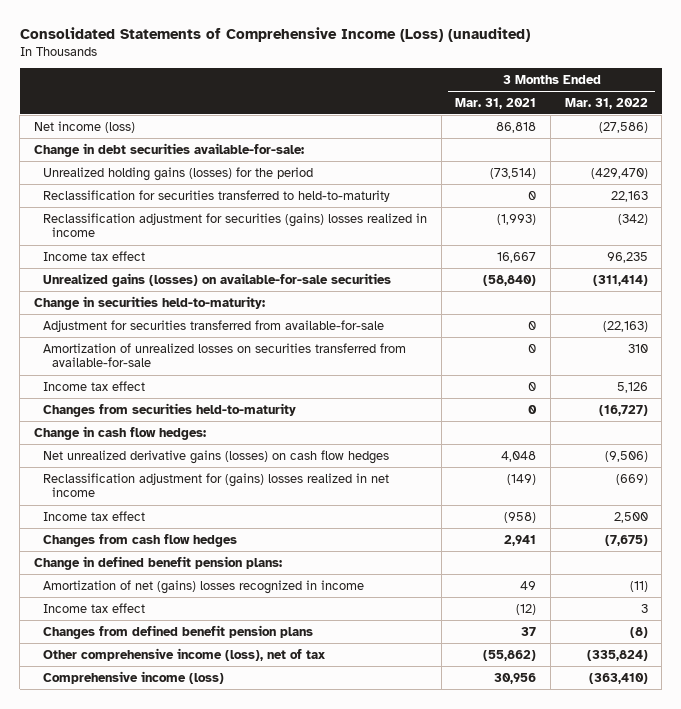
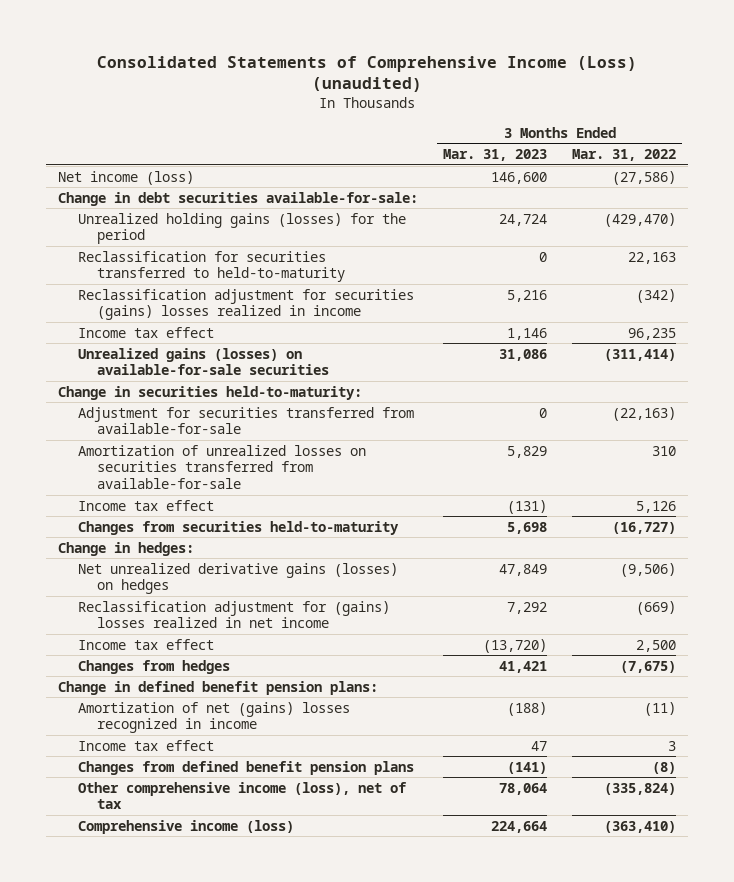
[455,97,537,109] Mar. 31, 2021 -> none
none -> [443,148,548,161] Mar. 31, 2023
[33,425,206,440] Change in cash flow hedges: -> [58,541,195,556] Change in hedges:
[43,449,390,464] Net unrealized derivative gains (losses) on cash flow hedges -> [77,562,398,595] Net unrealized derivative gains (losses) on hedges
[43,533,238,547] Changes from cash flow hedges -> [77,659,230,674] Changes from hedges

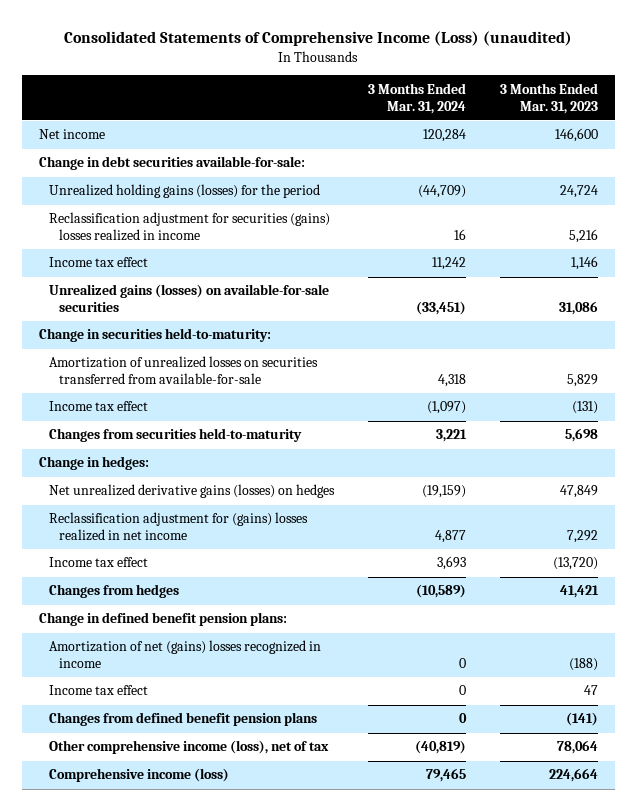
[572,148,677,161] Mar. 31, 2022 -> none
none -> [367,82,466,114] 3 Months Ended Mar. 31, 2024
[58,170,195,185] Net income (loss) -> [38,129,105,140] Net income
[77,250,345,283] Reclassification for securities transferred to held-to-maturity -> none
[77,406,414,435] Adjustment for securities transferred from available-for-sale -> none

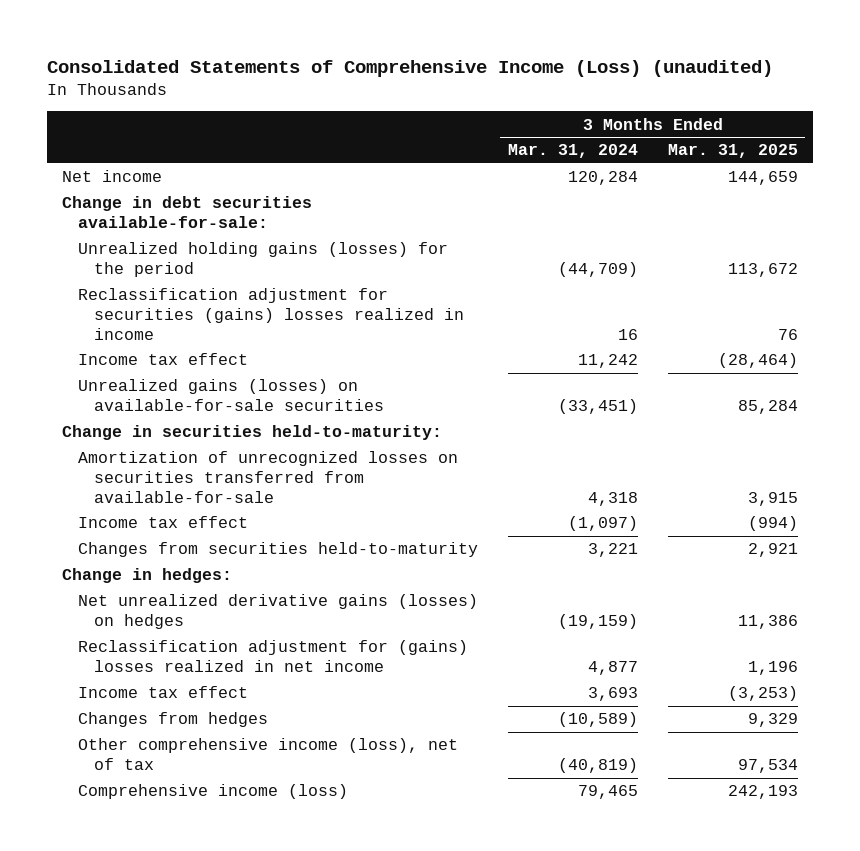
[499,82,598,114] 3 Months Ended Mar. 31, 2023 -> none
none -> [667,144,798,159] Mar. 31, 2025
[49,356,319,385] Amortization of unrealized losses on securities transferred from available-for-sale -> [77,451,458,503] Amortization of unrecognized losses on securities transferred from available-for-sale
[38,612,287,627] Change in defined benefit pension plans: -> none
[49,640,322,669] Amortization of net (gains) losses recognized in income -> none
[49,685,149,696] Income tax effect -> none
[49,712,318,727] Changes from defined benefit pension plans -> none

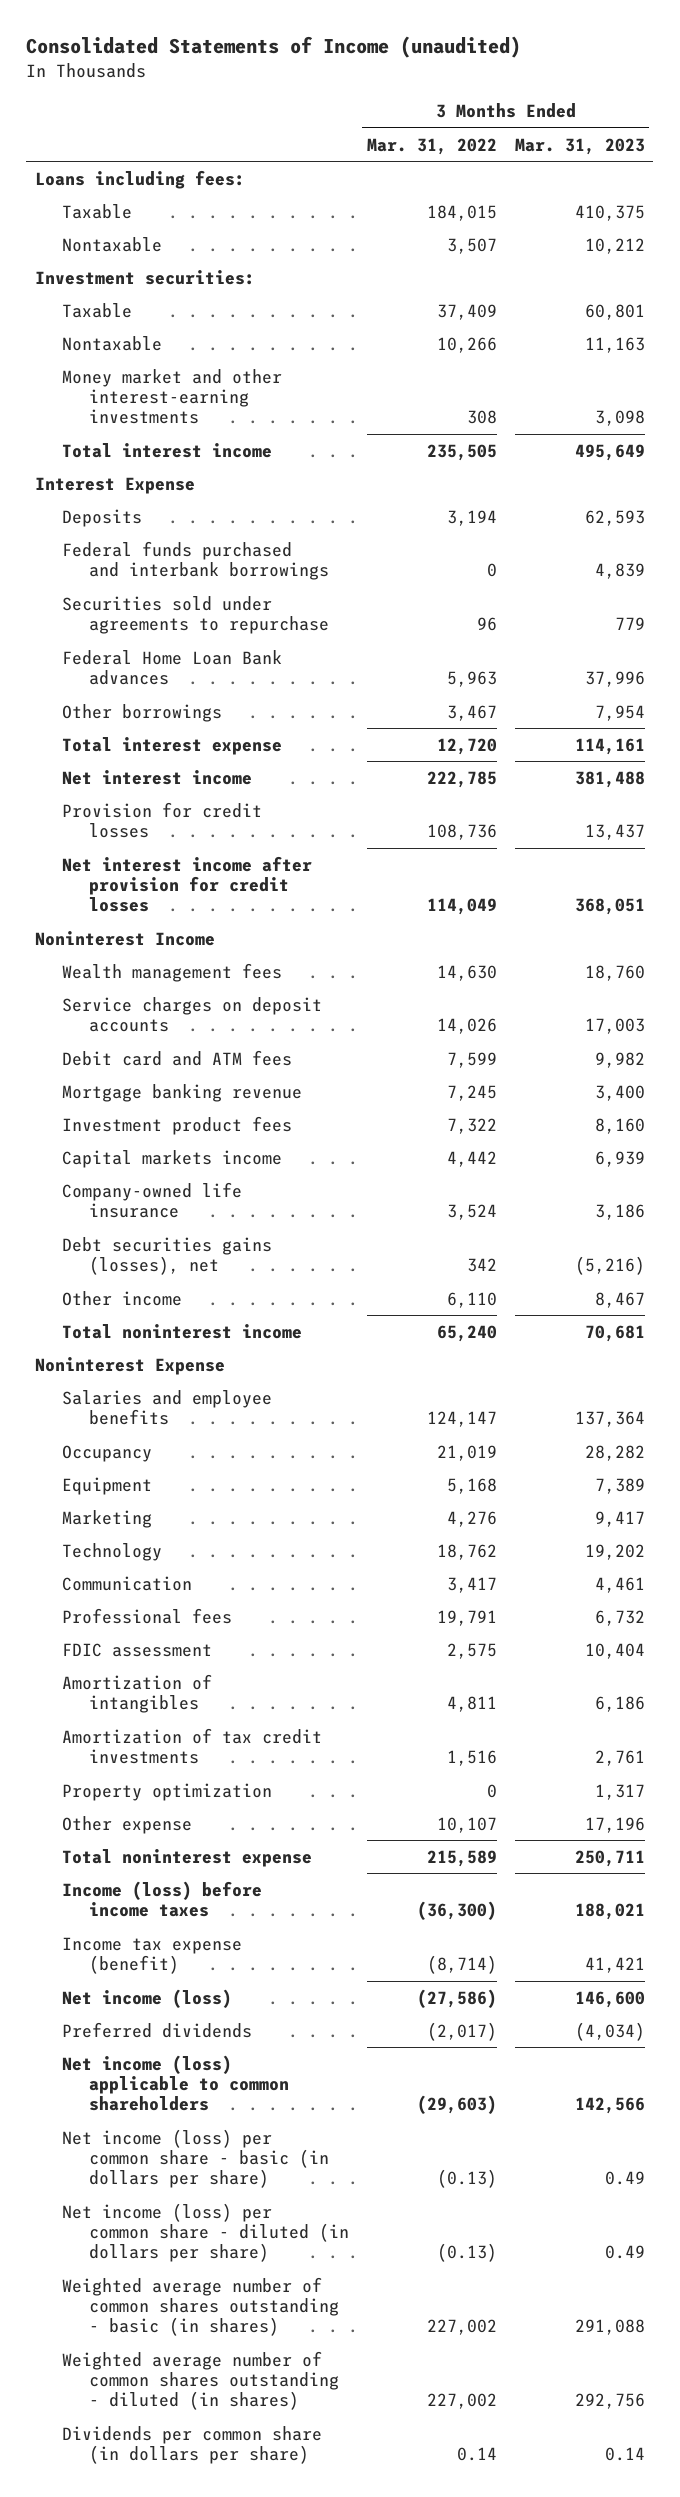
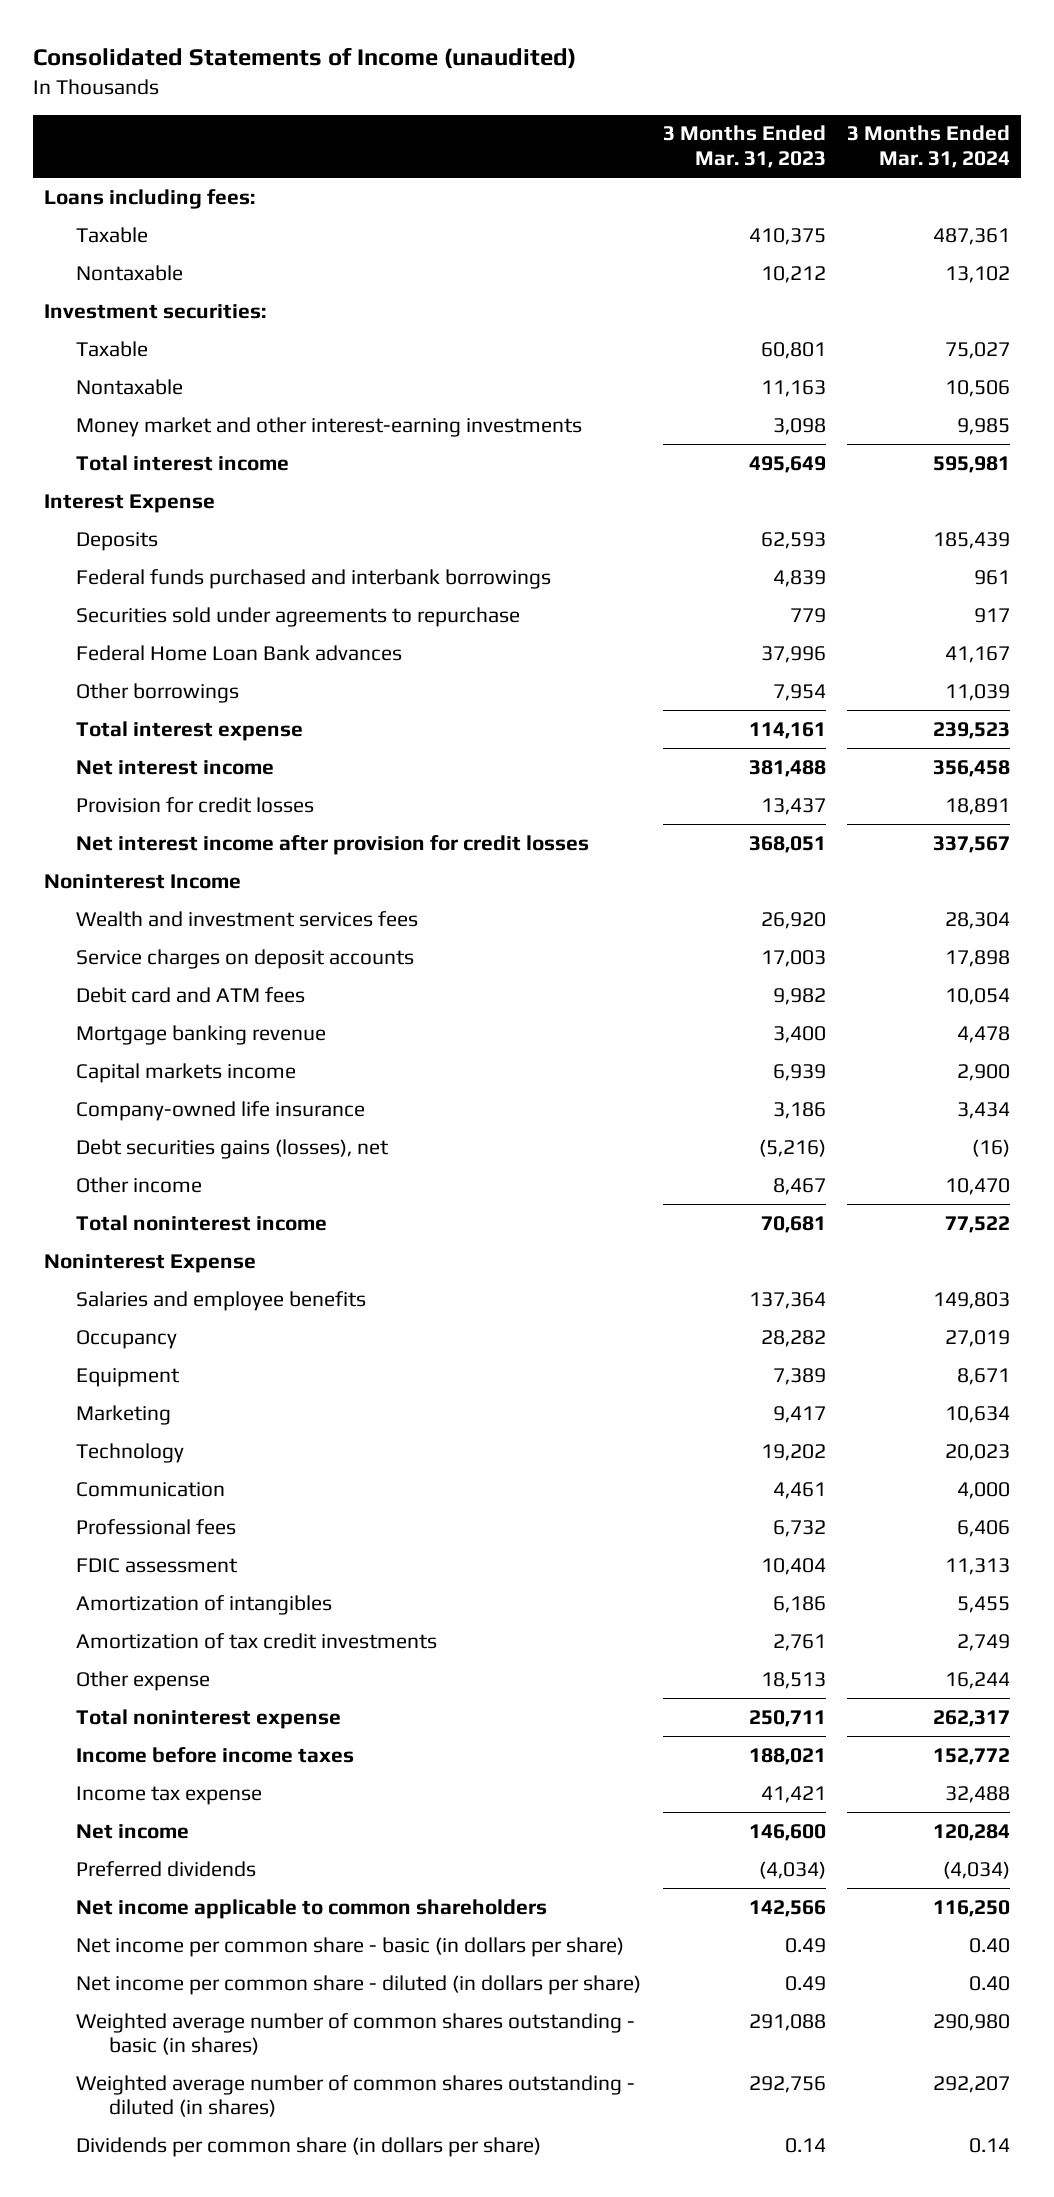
[366,137,497,155] Mar. 31, 2022 -> none
none -> [847,125,1011,168] 3 Months Ended Mar. 31, 2024
[62,962,283,982] Wealth management fees -> [76,910,419,927] Wealth and investment services fees
[584,964,645,981] 18,760 -> [760,911,826,929] 26,920
[62,1115,293,1135] Investment product fees -> none
[62,1782,273,1801] Property optimization -> none
[584,1816,645,1833] 17,196 -> [760,1671,826,1689] 18,513
[62,1880,263,1918] Income (loss) before income taxes -> [76,1746,355,1763] Income before income taxes
[62,1936,243,1975] Income tax expense (benefit) -> [76,1785,263,1805] Income tax expense
[62,1988,233,2008] Net income (loss) -> [76,1823,190,1839] Net income
[62,2054,290,2112] Net income (loss) applicable to common shareholders -> [76,1898,548,1919] Net income applicable to common shareholders
[62,2128,330,2189] Net income (loss) per common share - basic (in dollars per share) -> [76,1936,625,1957] Net income per common share - basic (in dollars per share)
[62,2202,350,2263] Net income (loss) per common share - diluted (in dollars per share) -> [76,1974,642,1995] Net income per common share - diluted (in dollars per share)

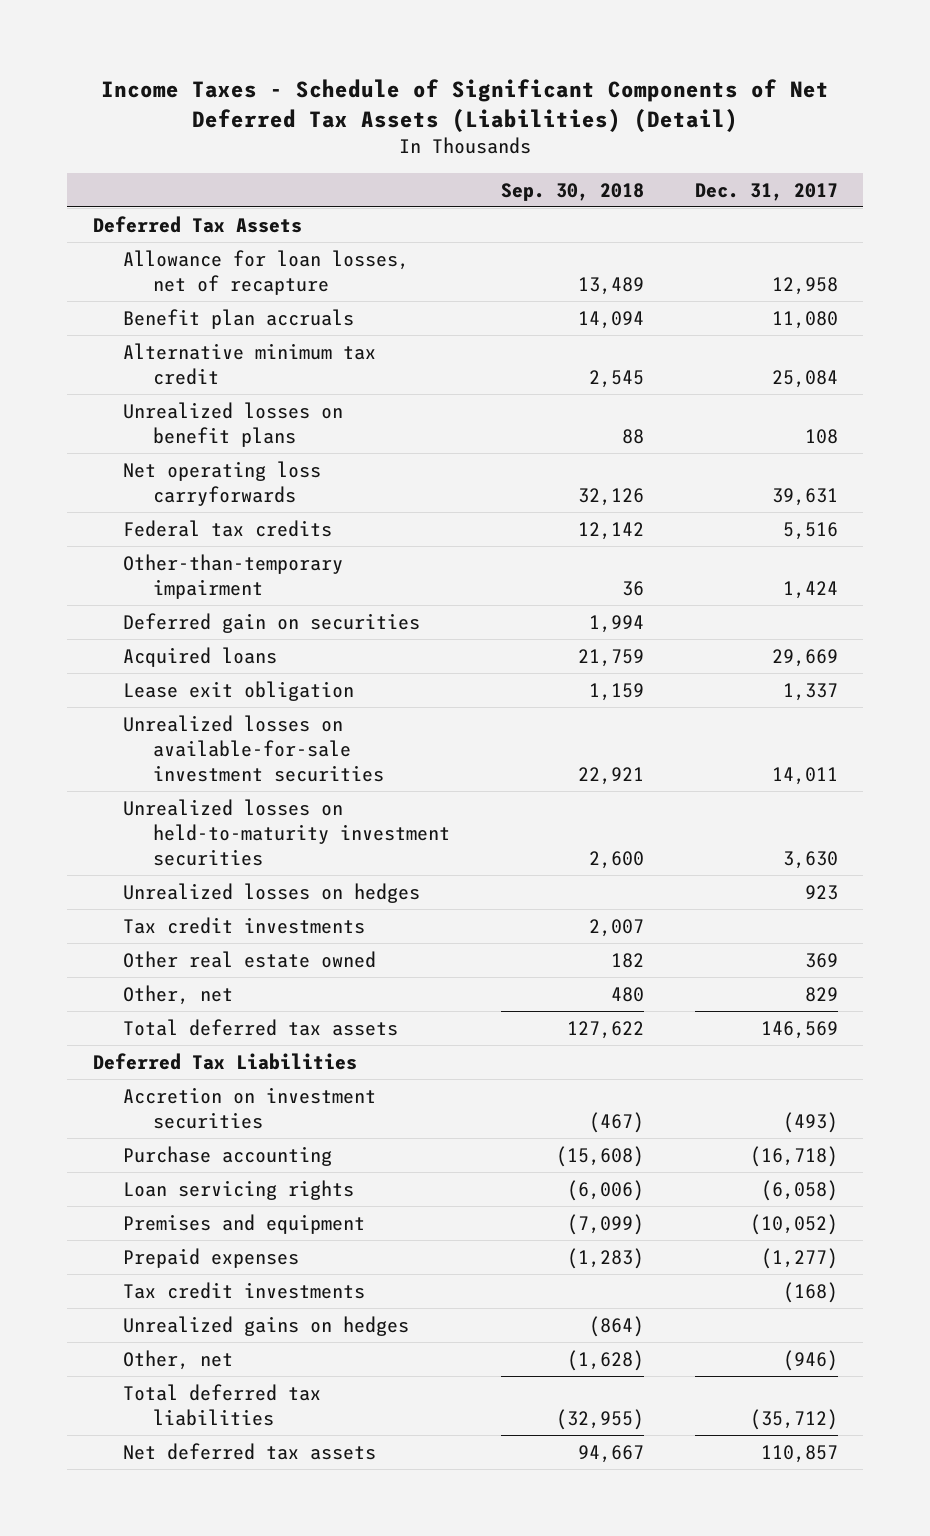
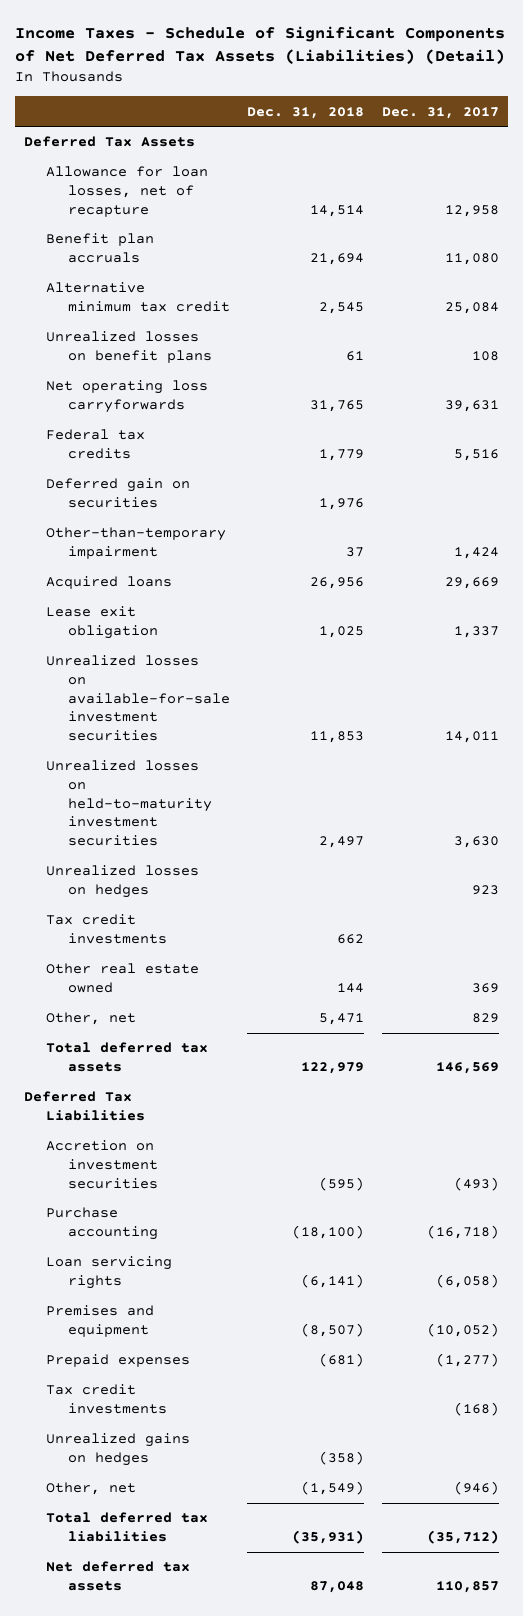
[500,182,644,201] Sep. 30, 2018 -> none
none -> [247,106,365,119] Dec. 31, 2018
[122,553,343,599] Other-than-temporary impairment -> [45,527,226,560] Other-than-temporary impairment

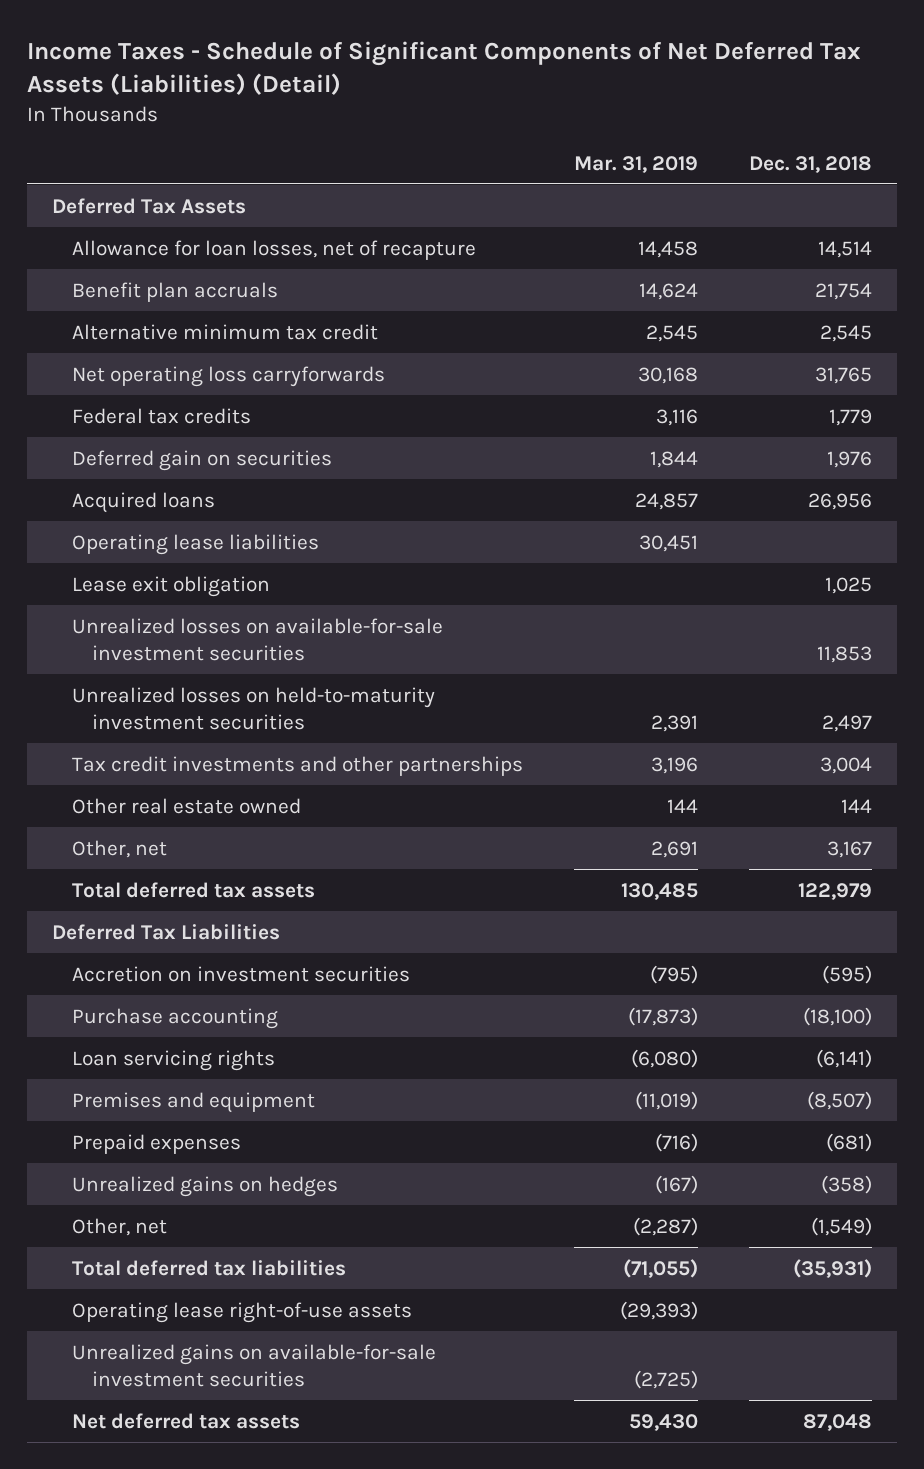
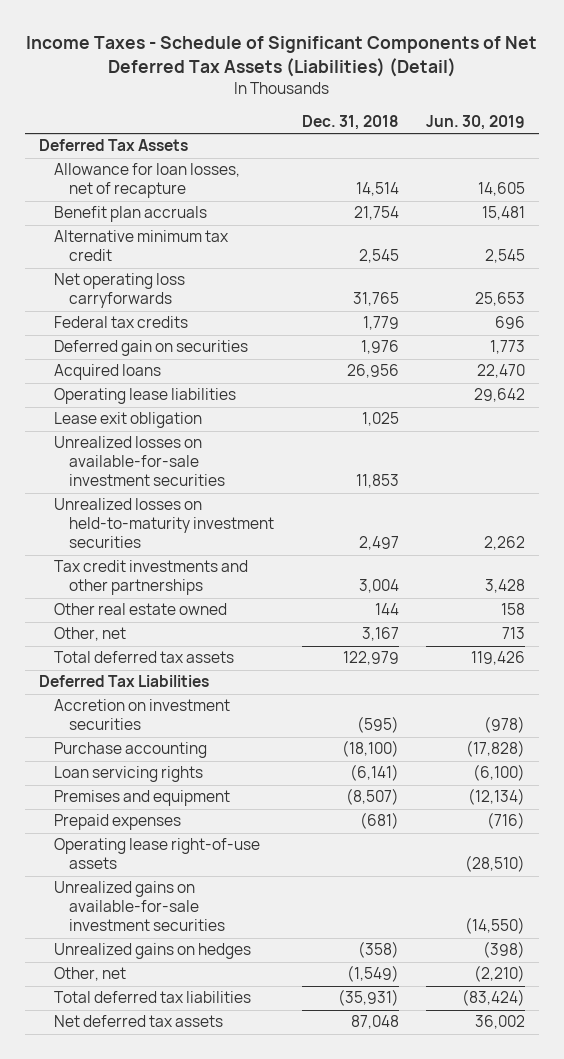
[573,155,698,173] Mar. 31, 2019 -> none
none -> [426,114,526,130] Jun. 30, 2019
[71,1301,412,1323] Operating lease right-of-use assets -> [54,838,261,870] Operating lease right-of-use assets
[71,1343,436,1387] Unrealized gains on available-for-sale investment securities -> [54,881,226,932] Unrealized gains on available-for-sale investment securities

